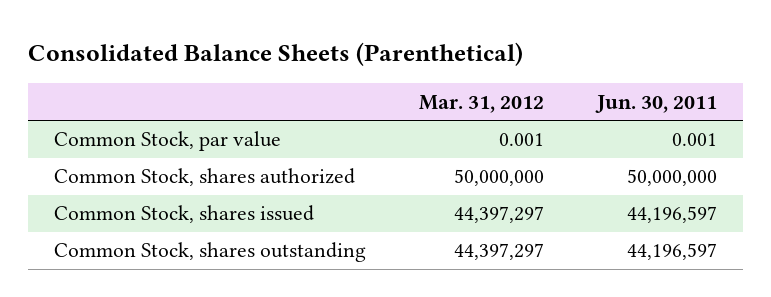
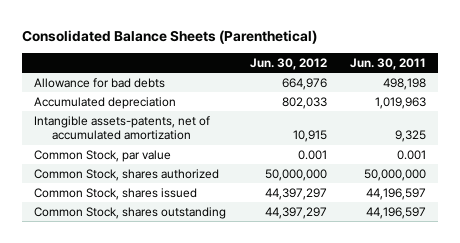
[419,94,545,113] Mar. 31, 2012 -> none
none -> [249,58,327,71] Jun. 30, 2012
none -> [34,77,166,88] Allowance for bad debts
none -> [34,96,177,109] Accumulated depreciation
none -> [34,115,211,141] Intangible assets-patents, net of accumulated amortization

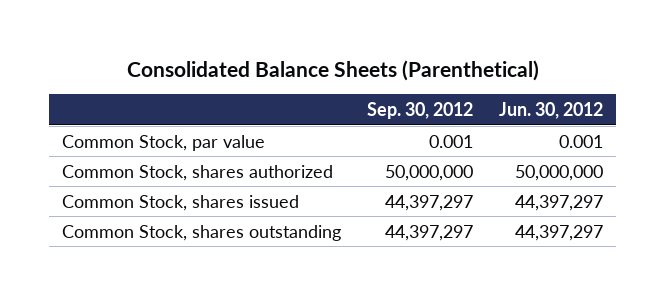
[350,58,427,71] Jun. 30, 2011 -> none
none -> [367,101,474,119] Sep. 30, 2012
[34,77,166,88] Allowance for bad debts -> none
[34,96,177,109] Accumulated depreciation -> none
[34,115,211,141] Intangible assets-patents, net of accumulated amortization -> none

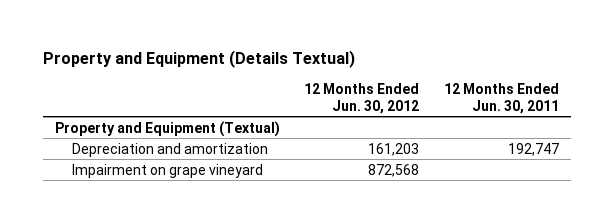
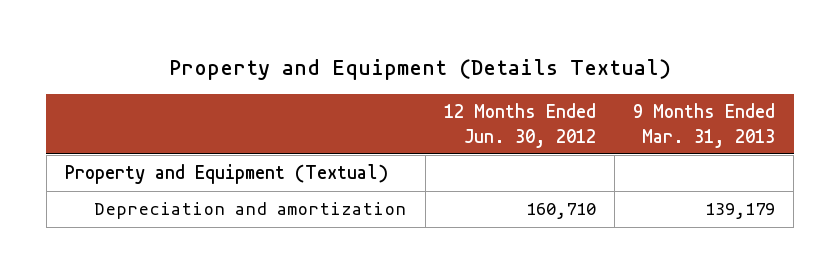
[443,82,559,114] 12 Months Ended Jun. 30, 2011 -> none
none -> [633,103,776,148] 9 Months Ended Mar. 31, 2013
[72,163,264,178] Impairment on grape vineyard -> none
[368,142,420,156] 161,203 -> [525,203,596,220] 160,710

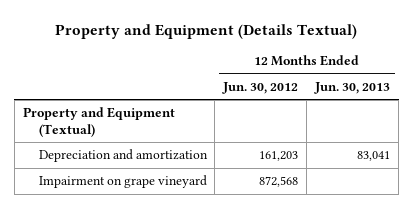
[633,103,776,148] 9 Months Ended Mar. 31, 2013 -> none
none -> [314,81,391,94] Jun. 30, 2013
[525,203,596,220] 160,710 -> [259,151,299,162] 161,203
none -> [38,175,207,189] Impairment on grape vineyard

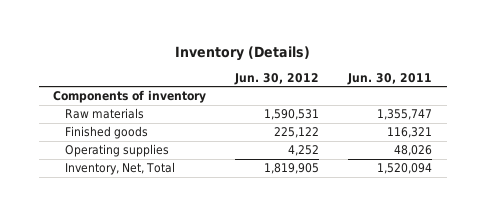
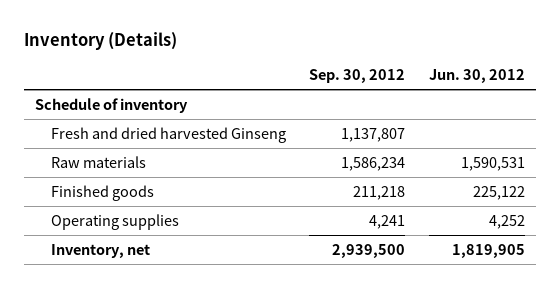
[347,72,433,85] Jun. 30, 2011 -> none
none -> [309,68,406,83] Sep. 30, 2012
[53,90,207,104] Components of inventory -> [35,97,189,113] Schedule of inventory
none -> [51,126,287,143] Fresh and dried harvested Ginseng
[65,162,176,176] Inventory, Net, Total -> [51,243,151,258] Inventory, net

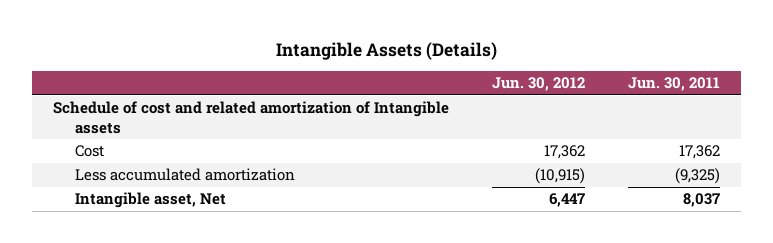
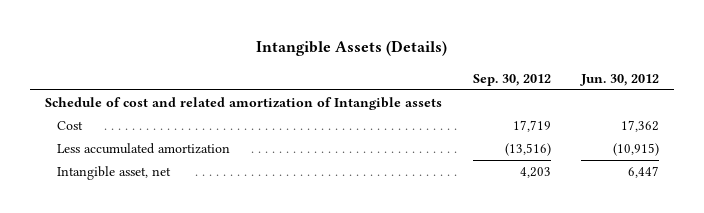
[627,77,720,92] Jun. 30, 2011 -> none
none -> [472,73,551,86] Sep. 30, 2012
[74,192,226,209] Intangible asset, Net -> [57,166,172,181] Intangible asset, net

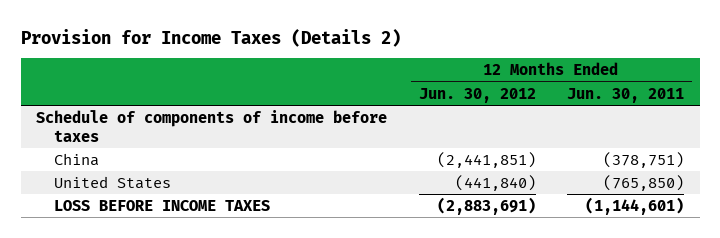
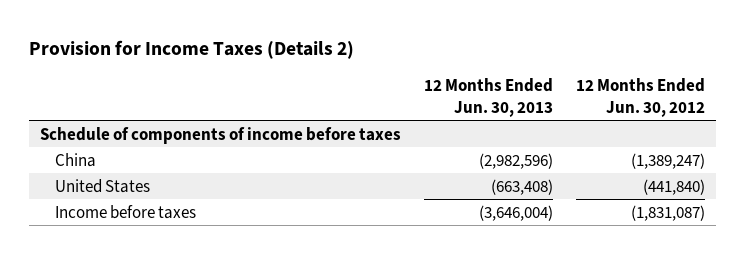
[567,87,685,103] Jun. 30, 2011 -> none
none -> [424,78,554,117] 12 Months Ended Jun. 30, 2013
[436,151,536,168] (2,441,851) -> [630,152,705,169] (1,389,247)
[54,199,271,211] LOSS BEFORE INCOME TAXES -> [54,204,196,219] Income before taxes
[436,196,536,215] (2,883,691) -> [630,204,705,221] (1,831,087)

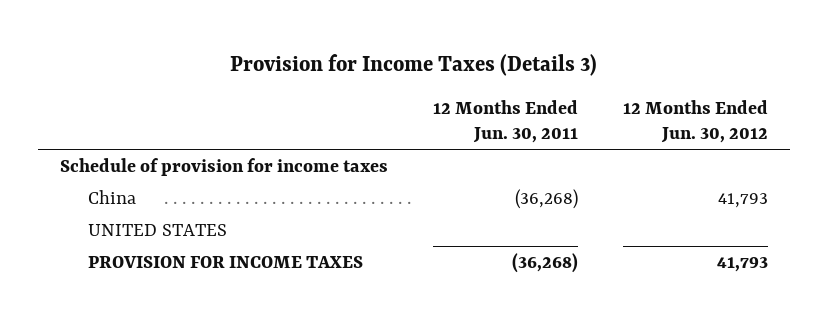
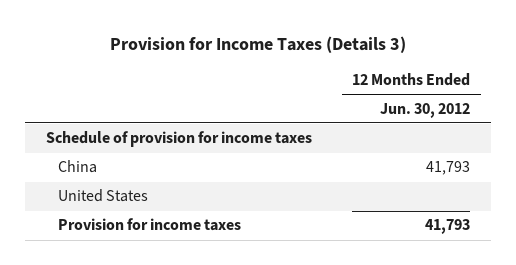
[433,99,579,144] 12 Months Ended Jun. 30, 2011 -> none
[87,223,227,236] UNITED STATES -> [58,189,149,203] United States
[87,255,363,268] PROVISION FOR INCOME TAXES -> [58,218,242,232] Provision for income taxes

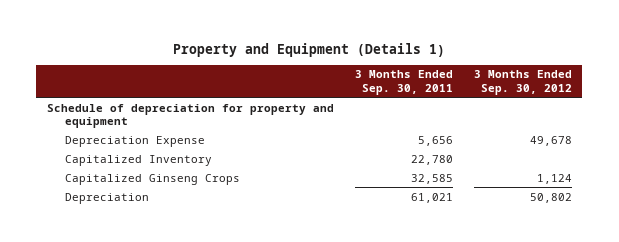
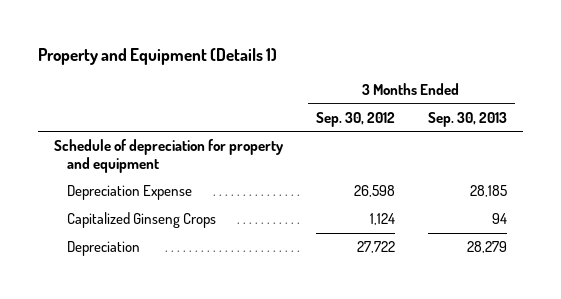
[354,70,453,95] 3 Months Ended Sep. 30, 2011 -> none
none -> [427,111,507,127] Sep. 30, 2013
[64,154,212,166] Capitalized Inventory -> none
[529,135,572,146] 49,678 -> [353,185,395,198] 26,598
[529,192,572,203] 50,802 -> [356,241,395,254] 27,722

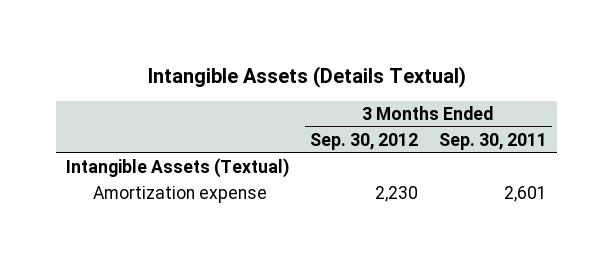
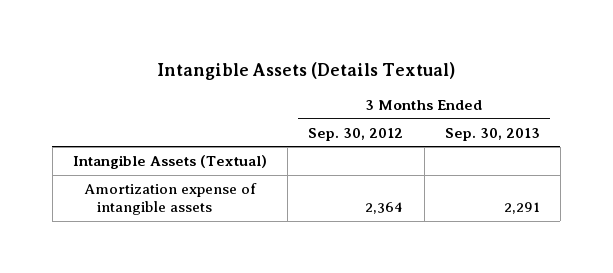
[438,133,547,151] Sep. 30, 2011 -> none
none -> [444,127,540,141] Sep. 30, 2013
[92,186,267,204] Amortization expense -> [83,183,257,216] Amortization expense of intangible assets
[375,186,419,203] 2,230 -> [365,202,404,215] 2,364

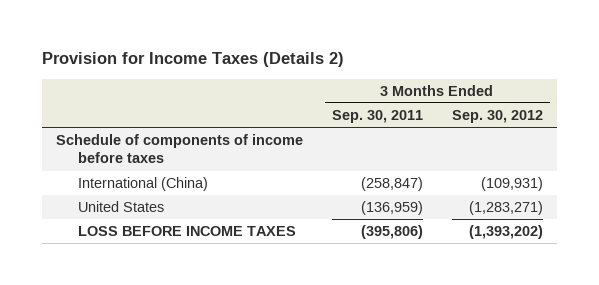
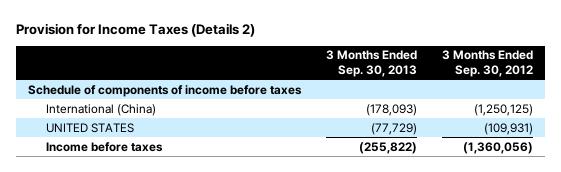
[332,110,424,124] Sep. 30, 2011 -> none
none -> [325,50,417,77] 3 Months Ended Sep. 30, 2013
[480,177,543,192] (109,931) -> [473,103,533,116] (1,250,125)
[78,201,165,213] United States -> [45,122,134,133] UNITED STATES
[468,201,543,216] (1,283,271) -> [483,122,533,135] (109,931)
[78,226,297,237] LOSS BEFORE INCOME TAXES -> [45,141,163,152] Income before taxes
[468,225,543,240] (1,393,202) -> [462,141,533,154] (1,360,056)

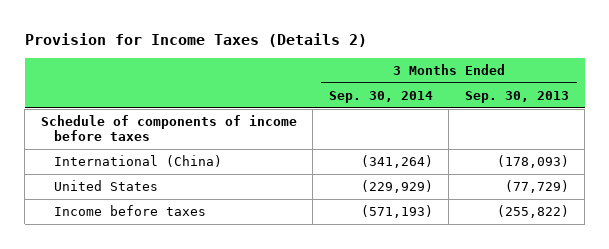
[441,50,533,77] 3 Months Ended Sep. 30, 2012 -> none
none -> [328,90,433,103] Sep. 30, 2014
[45,122,134,133] UNITED STATES -> [54,180,159,192] United States

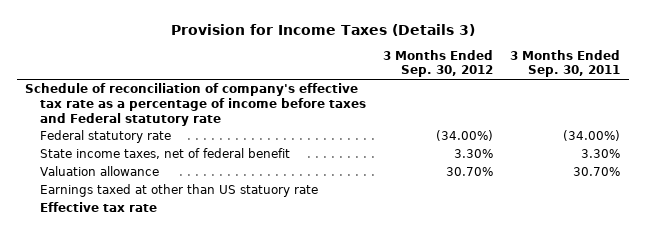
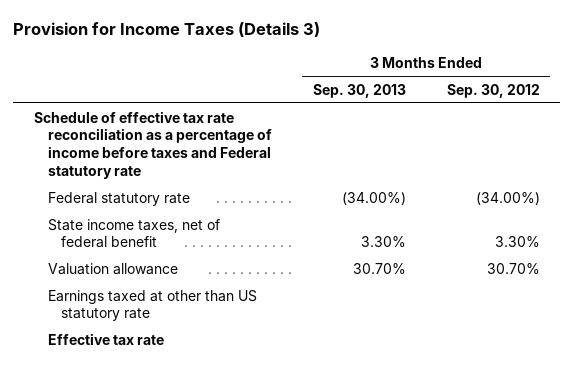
[510,49,621,78] 3 Months Ended Sep. 30, 2011 -> none
none -> [312,83,406,98] Sep. 30, 2013
[25,83,366,126] Schedule of reconciliation of company's effective tax rate as a percentage of income before taxes and Federal statutory rate -> [33,110,272,179] Schedule of effective tax rate reconciliation as a percentage of income before taxes and Federal statutory rate
[39,184,318,198] Earnings taxed at other than US statuory rate -> [47,289,257,322] Earnings taxed at other than US statutory rate

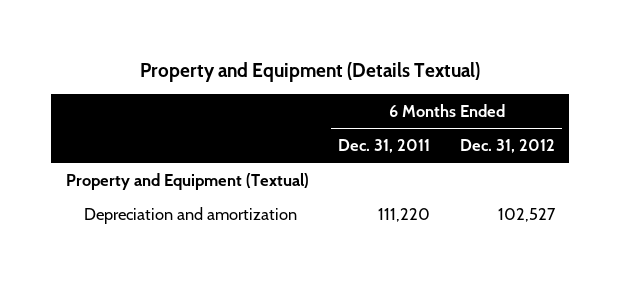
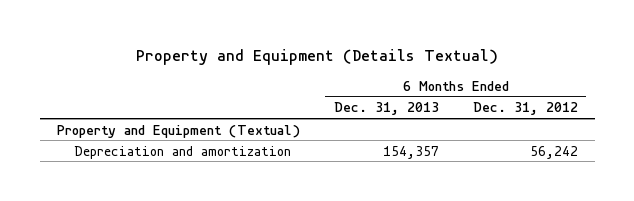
[338,138,431,153] Dec. 31, 2011 -> none
none -> [333,102,439,116] Dec. 31, 2013
[497,207,556,222] 102,527 -> [529,145,578,159] 56,242

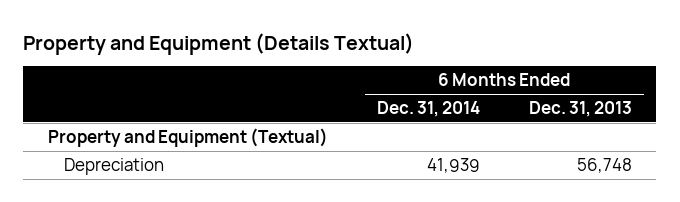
[472,102,578,116] Dec. 31, 2012 -> none
none -> [376,101,480,118] Dec. 31, 2014
[73,145,291,159] Depreciation and amortization -> [64,157,165,175] Depreciation
[382,145,439,159] 154,357 -> [576,157,632,173] 56,748

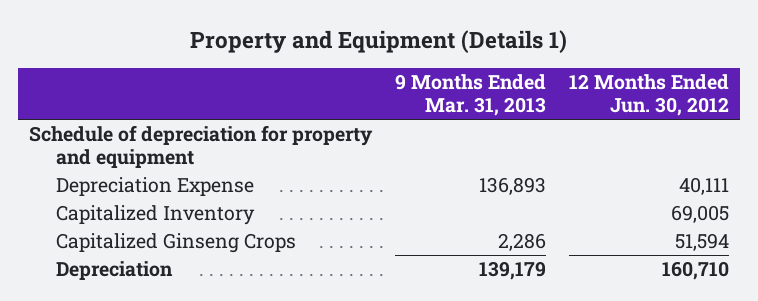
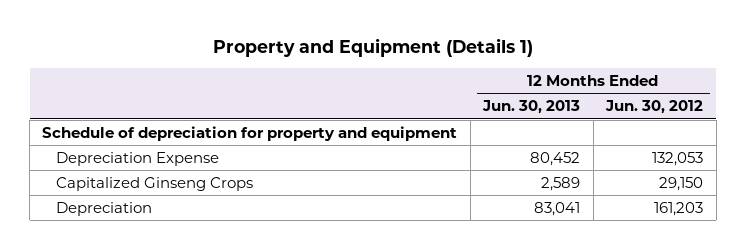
[395,74,547,117] 9 Months Ended Mar. 31, 2013 -> none
none -> [482,100,581,115] Jun. 30, 2013
[55,205,255,226] Capitalized Inventory -> none
[678,177,729,196] 40,111 -> [652,151,704,166] 132,053
[674,233,729,252] 51,594 -> [659,176,704,191] 29,150
[661,261,729,281] 160,710 -> [654,201,704,216] 161,203

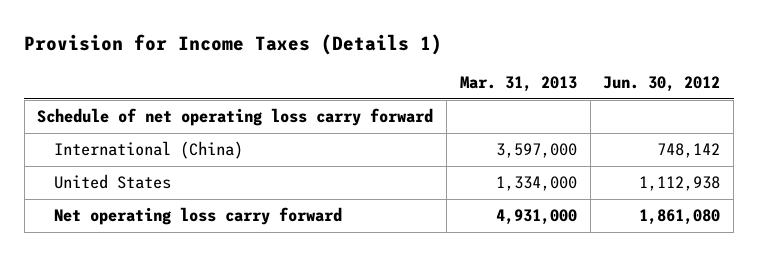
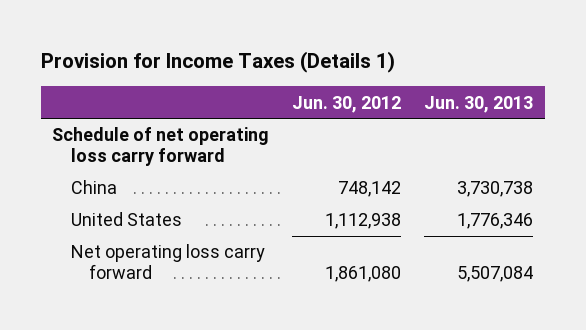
[459,76,577,93] Mar. 31, 2013 -> none
none -> [424,95,534,113] Jun. 30, 2013
[53,141,243,160] International (China) -> [70,180,117,195] China

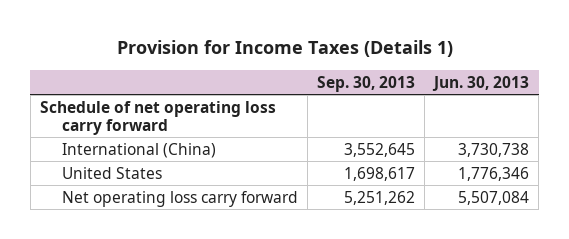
[292,95,402,113] Jun. 30, 2012 -> none
none -> [316,75,415,92] Sep. 30, 2013
[70,180,117,195] China -> [61,142,216,158] International (China)

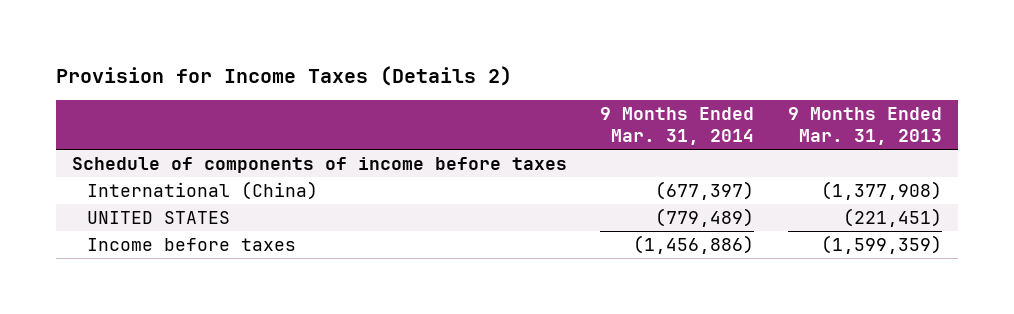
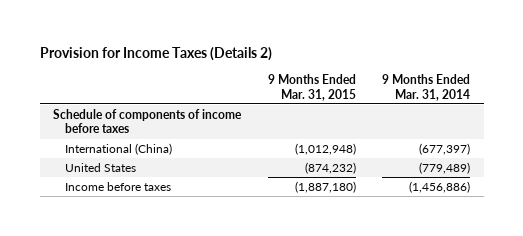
[787,107,942,146] 9 Months Ended Mar. 31, 2013 -> none
none -> [267,73,356,101] 9 Months Ended Mar. 31, 2015
[87,210,231,224] UNITED STATES -> [64,162,136,172] United States

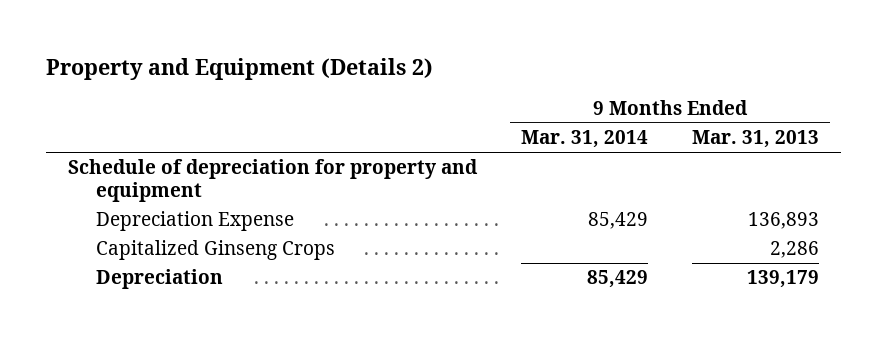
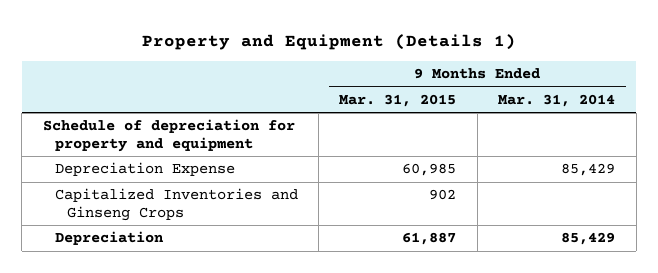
[45,57,433,80] Property and Equipment (Details 2) -> [141,33,516,50] Property and Equipment (Details 1)
[691,130,819,149] Mar. 31, 2013 -> none
none -> [339,93,457,107] Mar. 31, 2015
[96,240,336,261] Capitalized Ginseng Crops -> [54,188,298,222] Capitalized Inventories and Ginseng Crops

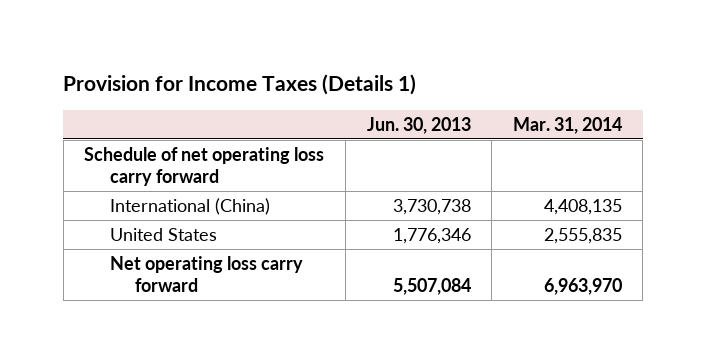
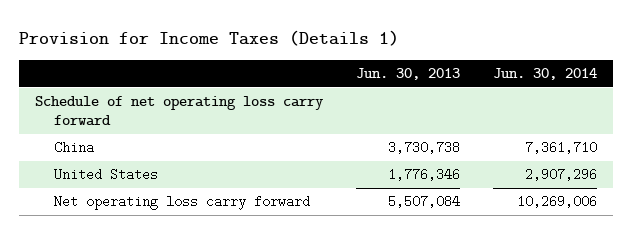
[512,116,622,134] Mar. 31, 2014 -> none
none -> [492,68,597,81] Jun. 30, 2014
[109,198,270,216] International (China) -> [54,141,95,155] China

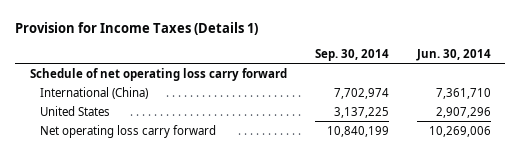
[355,68,460,81] Jun. 30, 2013 -> none
none -> [314,49,389,62] Sep. 30, 2014
[54,141,95,155] China -> [40,86,149,99] International (China)

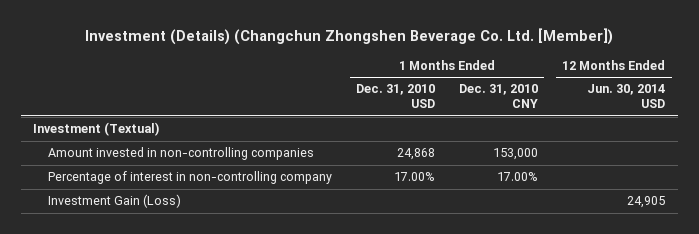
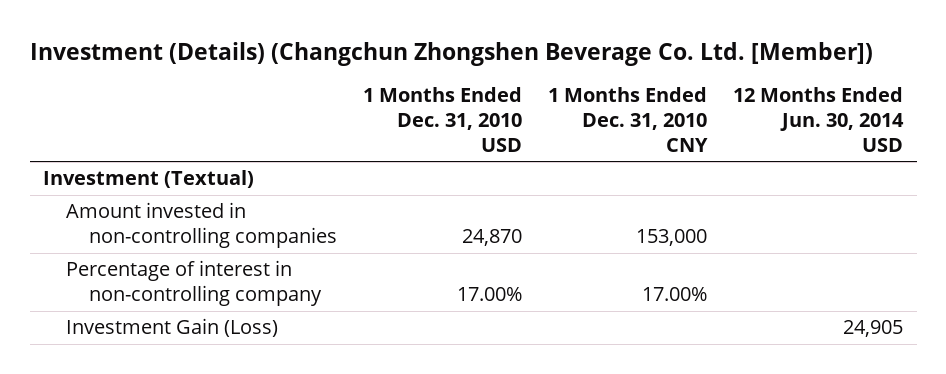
[397,148,436,161] 24,868 -> [462,229,523,247] 24,870

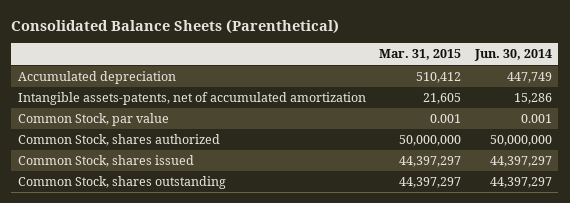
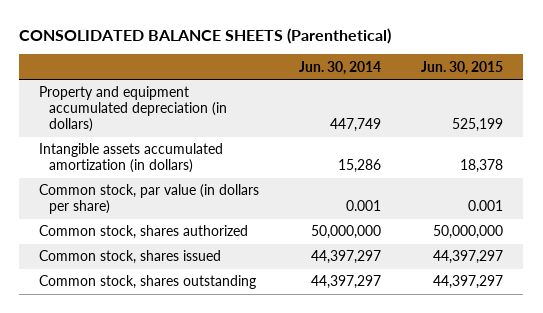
[11,18,340,34] Consolidated Balance Sheets (Parenthetical) -> [19,27,392,44] CONSOLIDATED BALANCE SHEETS (Parenthetical)
[379,49,462,61] Mar. 31, 2015 -> none
none -> [421,60,504,75] Jun. 30, 2015
[18,71,177,85] Accumulated depreciation -> [39,86,228,133] Property and equipment accumulated depreciation (in dollars)
[18,92,367,106] Intangible assets-patents, net of accumulated amortization -> [39,143,224,174] Intangible assets accumulated amortization (in dollars)
[18,113,170,127] Common Stock, par value -> [39,184,260,215] Common stock, par value (in dollars per share)
[18,134,221,147] Common Stock, shares authorized -> [39,225,249,240] Common stock, shares authorized
[18,155,195,168] Common Stock, shares issued -> [39,250,222,265] Common stock, shares issued
[18,176,227,190] Common Stock, shares outstanding -> [39,275,257,290] Common stock, shares outstanding

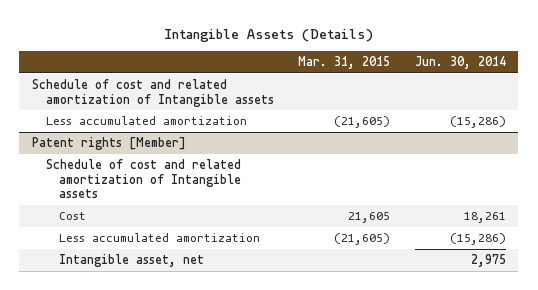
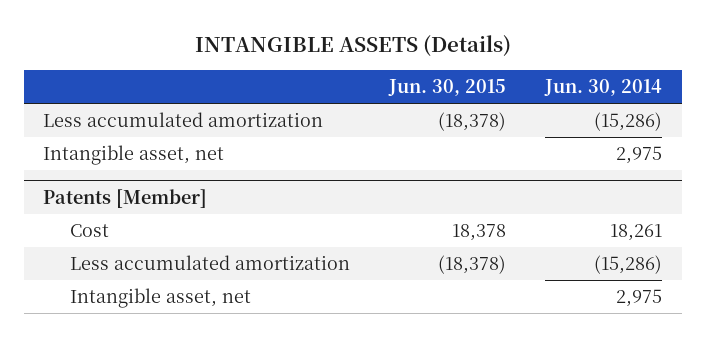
[163,28,373,42] Intangible Assets (Details) -> [194,34,511,57] INTANGIBLE ASSETS (Details)
[298,56,391,70] Mar. 31, 2015 -> none
none -> [388,78,507,96] Jun. 30, 2015
[31,79,274,107] Schedule of cost and related amortization of Intangible assets -> none
[45,159,242,199] Schedule of cost and related amortization of Intangible assets -> none
none -> [43,145,225,166] Intangible asset, net
[31,137,186,151] Patent rights [Member] -> [43,188,208,208] Patents [Member]

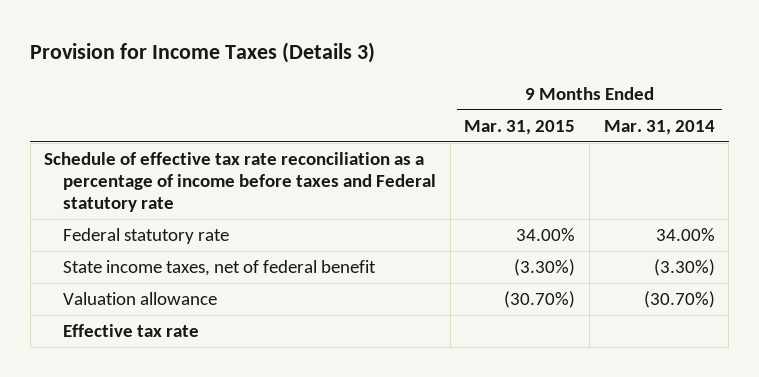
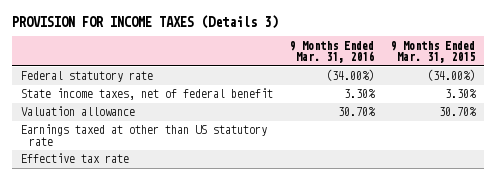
[30,42,376,64] Provision for Income Taxes (Details 3) -> [11,14,278,29] PROVISION FOR INCOME TAXES (Details 3)
[603,120,715,136] Mar. 31, 2014 -> none
none -> [289,40,374,63] 9 Months Ended Mar. 31, 2016
[44,152,437,212] Schedule of effective tax rate reconciliation as a percentage of income before taxes and Federal statutory rate -> none
[516,228,576,242] 34.00% -> [427,69,476,82] (34.00%)
[514,259,576,277] (3.30%) -> [445,89,478,99] 3.30%
[504,291,576,309] (30.70%) -> [439,107,478,117] 30.70%
none -> [20,124,267,146] Earnings taxed at other than US statutory rate

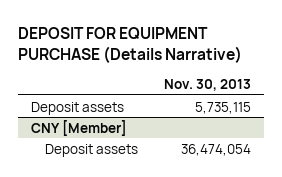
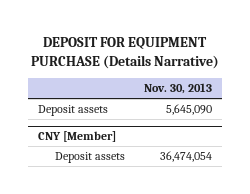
[194,101,251,114] 5,735,115 -> [166,104,213,116] 5,645,090

